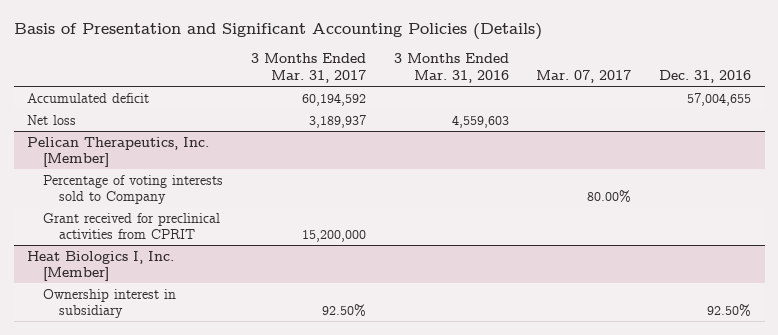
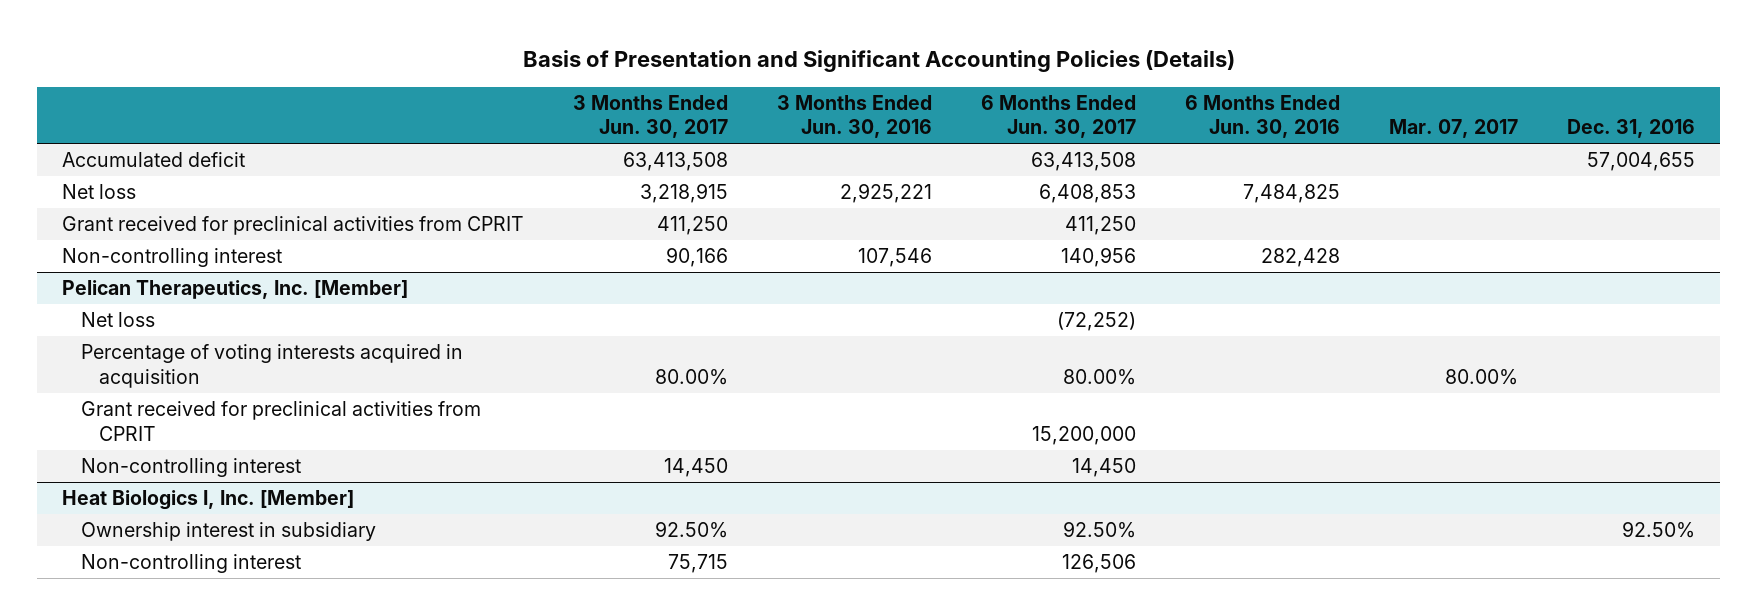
[250,53,366,83] 3 Months Ended Mar. 31, 2017 -> none
[393,53,509,83] 3 Months Ended Mar. 31, 2016 -> none
none -> [572,94,728,139] 3 Months Ended Jun. 30, 2017
none -> [777,94,933,139] 3 Months Ended Jun. 30, 2016
none -> [981,94,1137,139] 6 Months Ended Jun. 30, 2017
none -> [1185,94,1341,139] 6 Months Ended Jun. 30, 2016
none -> [61,216,524,236] Grant received for preclinical activities from CPRIT
none -> [61,248,282,268] Non-controlling interest
none -> [80,312,155,328] Net loss
[43,174,224,205] Percentage of voting interests sold to Company -> [80,344,463,388] Percentage of voting interests acquired in acquisition
none -> [80,458,301,478] Non-controlling interest
none -> [80,554,301,574] Non-controlling interest

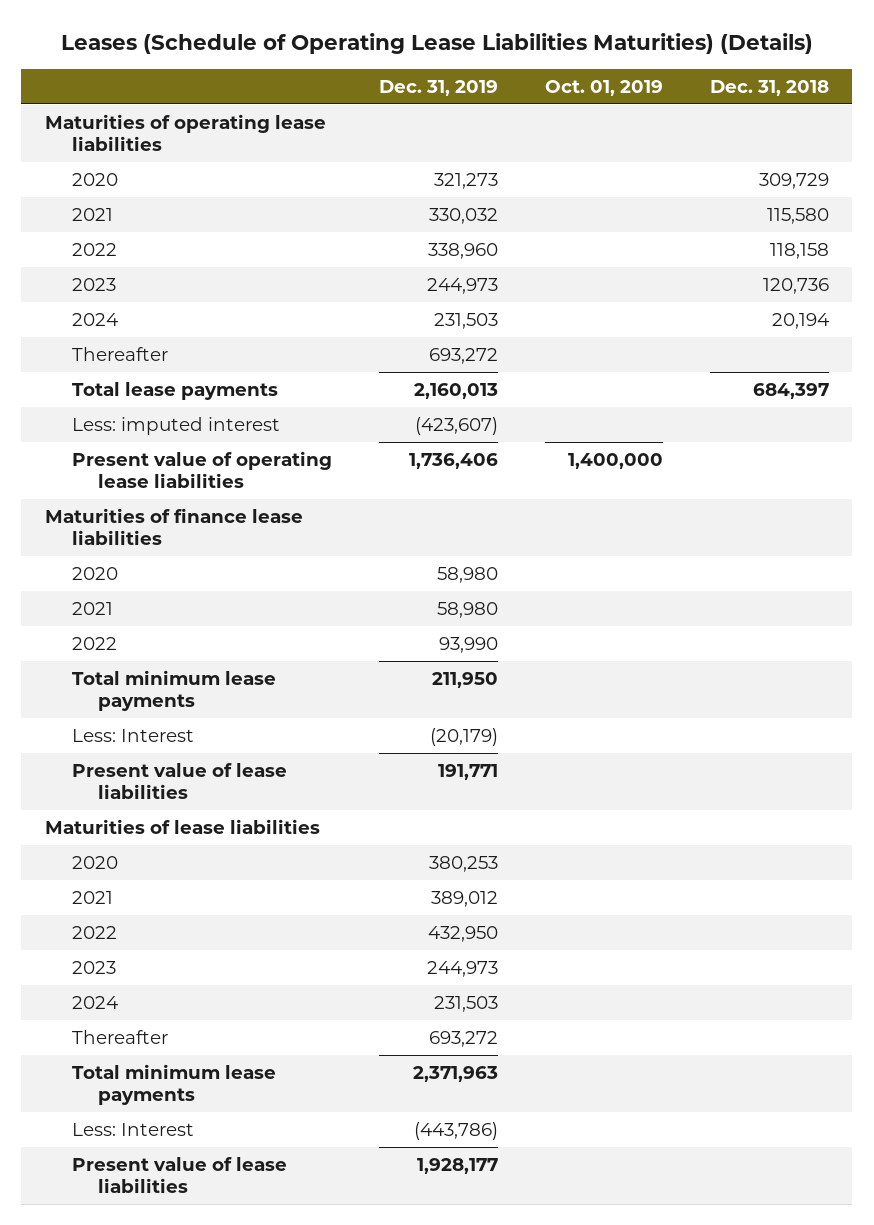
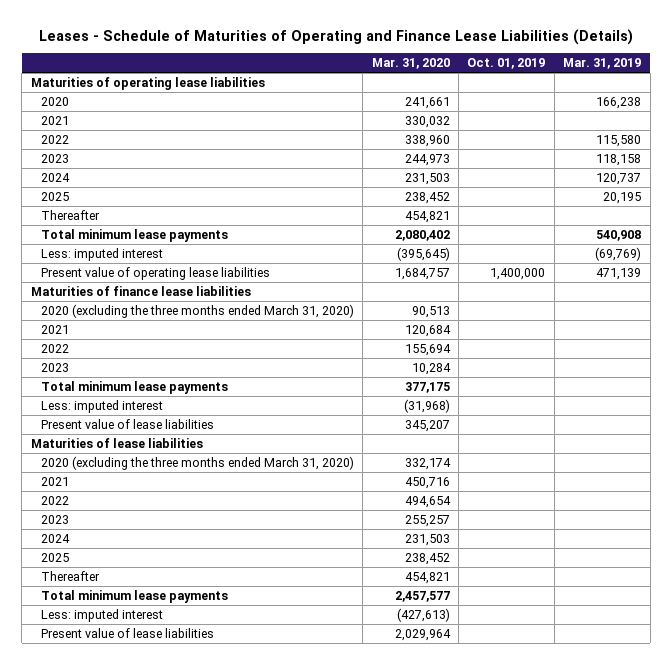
[60,33,813,55] Leases (Schedule of Operating Lease Liabilities Maturities) (Details) -> [38,28,633,45] Leases - Schedule of Maturities of Operating and Finance Lease Liabilities (Details)
[378,80,498,97] Dec. 31, 2019 -> none
[709,80,829,97] Dec. 31, 2018 -> none
none -> [371,58,450,70] Mar. 31, 2020
none -> [563,58,642,70] Mar. 31, 2019
none -> [40,191,69,201] 2025
[71,381,278,400] Total lease payments -> [40,228,228,242] Total minimum lease payments
[71,566,118,580] 2020 -> none
none -> [40,303,354,318] 2020 (excluding the three months ended March 31, 2020)
none -> [40,362,69,372] 2023
[71,728,194,742] Less: Interest -> [40,399,163,413] Less: imputed interest
[71,855,118,869] 2020 -> none
none -> [40,455,354,470] 2020 (excluding the three months ended March 31, 2020)
none -> [40,552,69,562] 2025
[71,1122,194,1136] Less: Interest -> [40,608,163,622] Less: imputed interest

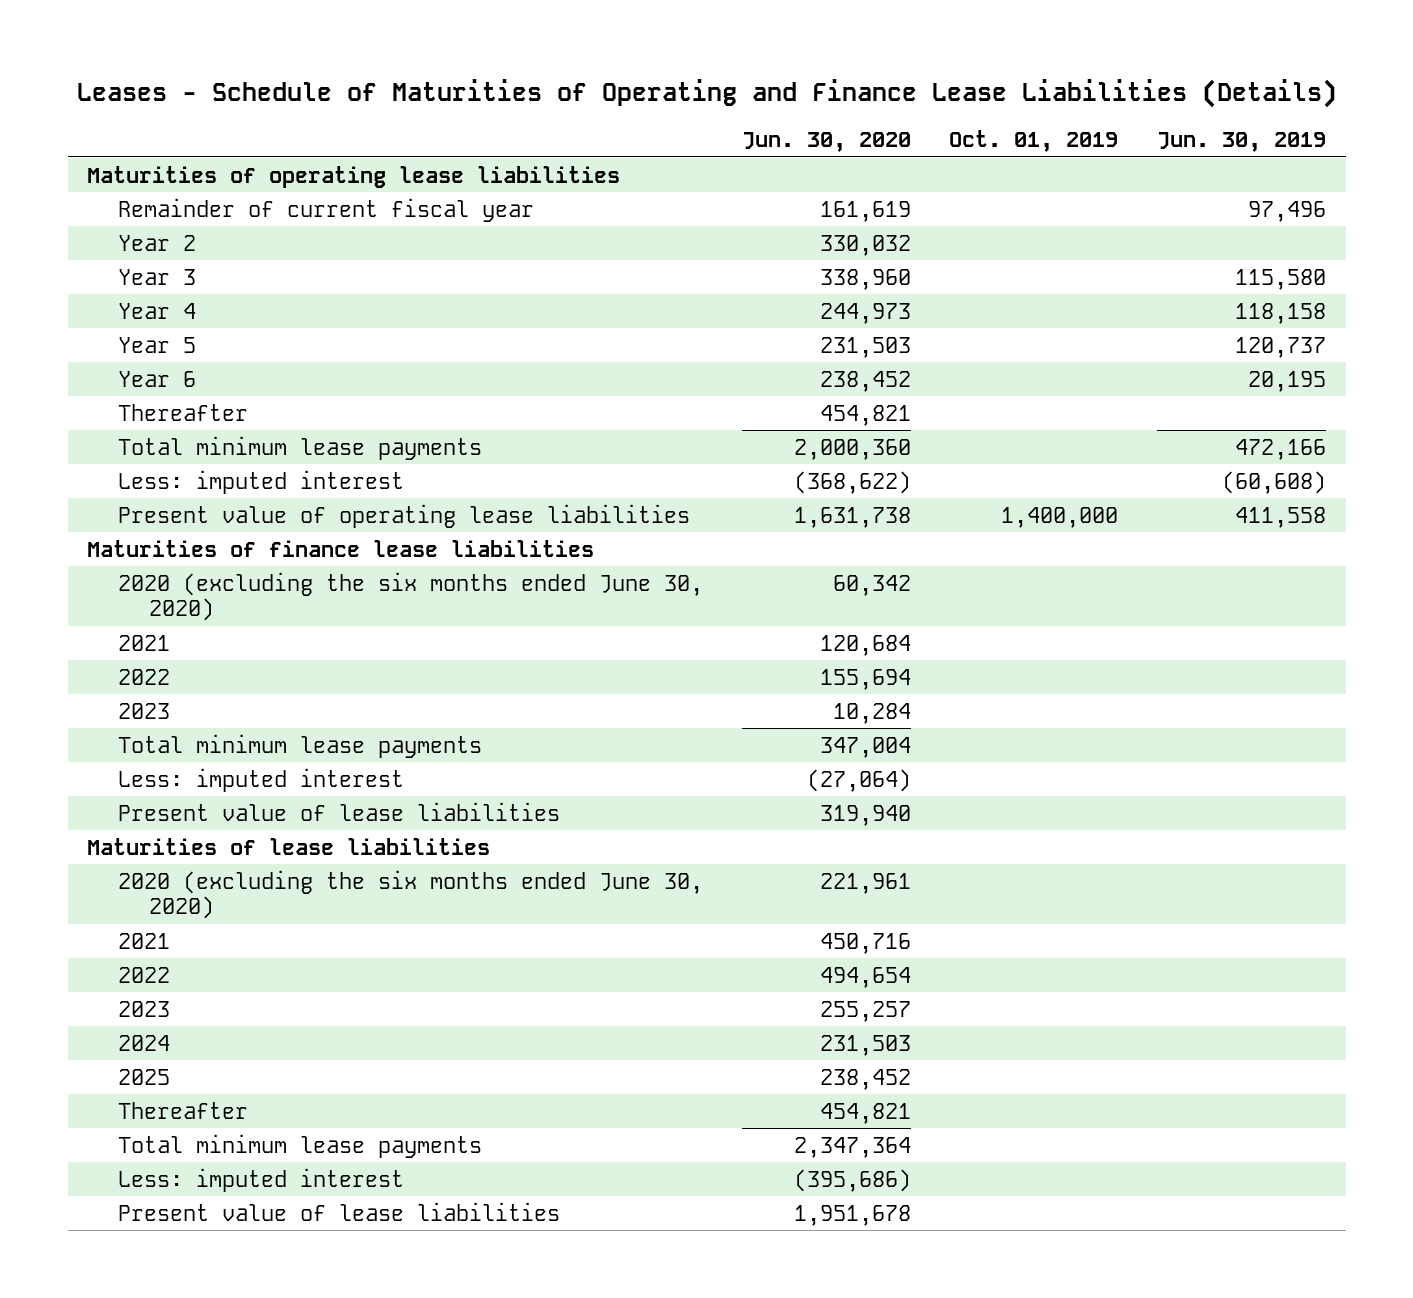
[371,58,450,70] Mar. 31, 2020 -> none
[563,58,642,70] Mar. 31, 2019 -> none
none -> [741,132,911,153] Jun. 30, 2020
none -> [1157,132,1327,153] Jun. 30, 2019
[40,96,69,106] 2020 -> [118,197,535,222] Remainder of current fiscal year
[40,115,69,125] 2021 -> [118,234,197,251] Year 2
[40,134,69,144] 2022 -> [118,268,197,285] Year 3
[40,153,69,163] 2023 -> [118,302,197,319] Year 4
[40,172,70,182] 2024 -> [118,336,197,353] Year 5
[40,191,69,201] 2025 -> [118,370,197,387] Year 6
[40,303,354,318] 2020 (excluding the three months ended March 31, 2020) -> [118,571,704,622] 2020 (excluding the six months ended June 30, 2020)
[40,455,354,470] 2020 (excluding the three months ended March 31, 2020) -> [118,869,704,920] 2020 (excluding the six months ended June 30, 2020)

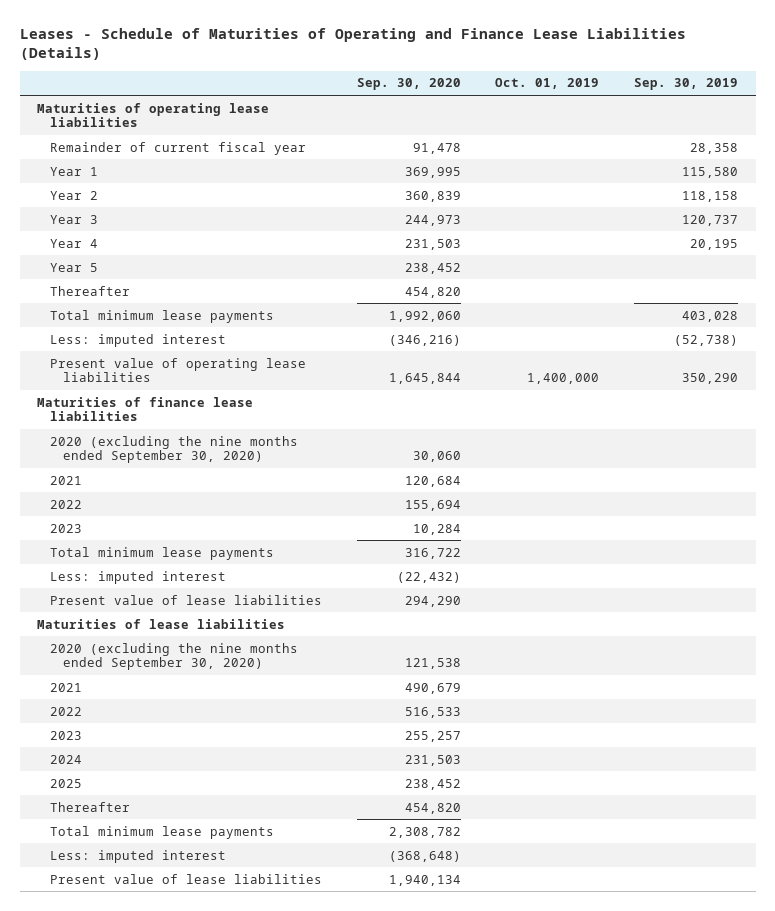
[741,132,911,153] Jun. 30, 2020 -> none
[1157,132,1327,153] Jun. 30, 2019 -> none
none -> [356,78,461,91] Sep. 30, 2020
none -> [634,78,739,91] Sep. 30, 2019
none -> [49,166,98,176] Year 1
[118,370,197,387] Year 6 -> none
[118,571,704,622] 2020 (excluding the six months ended June 30, 2020) -> [49,435,298,464] 2020 (excluding the nine months ended September 30, 2020)
[118,869,704,920] 2020 (excluding the six months ended June 30, 2020) -> [49,642,298,671] 2020 (excluding the nine months ended September 30, 2020)

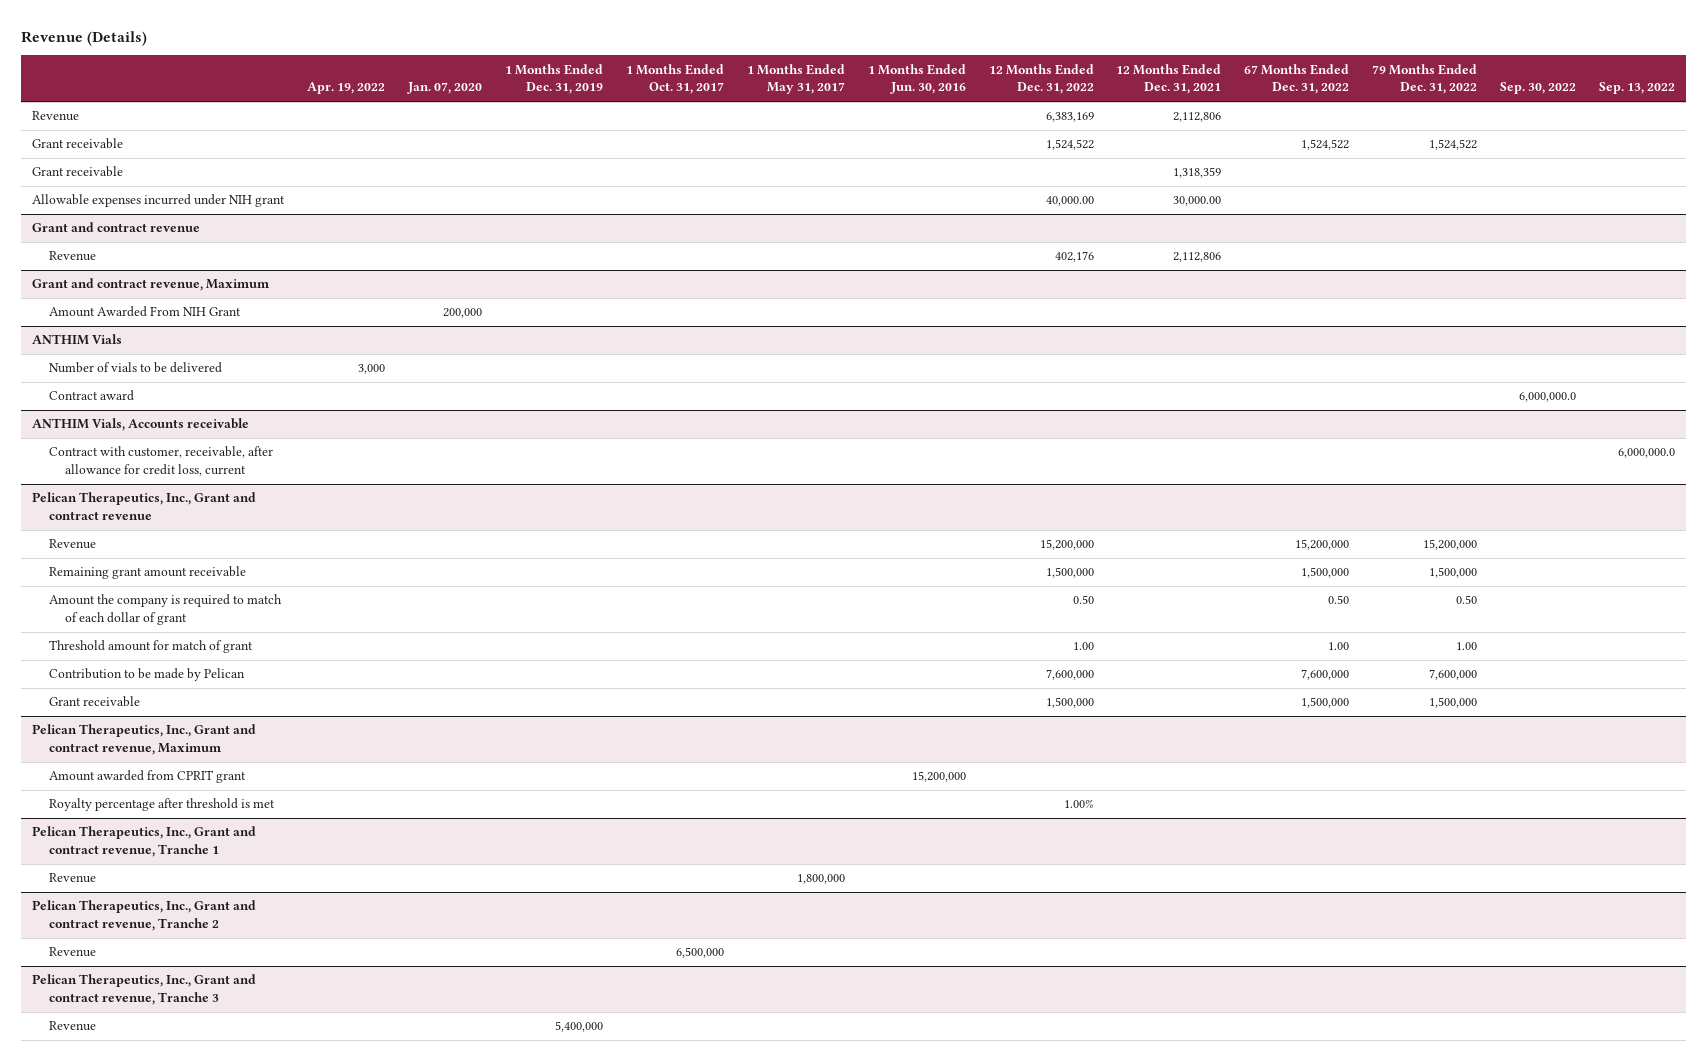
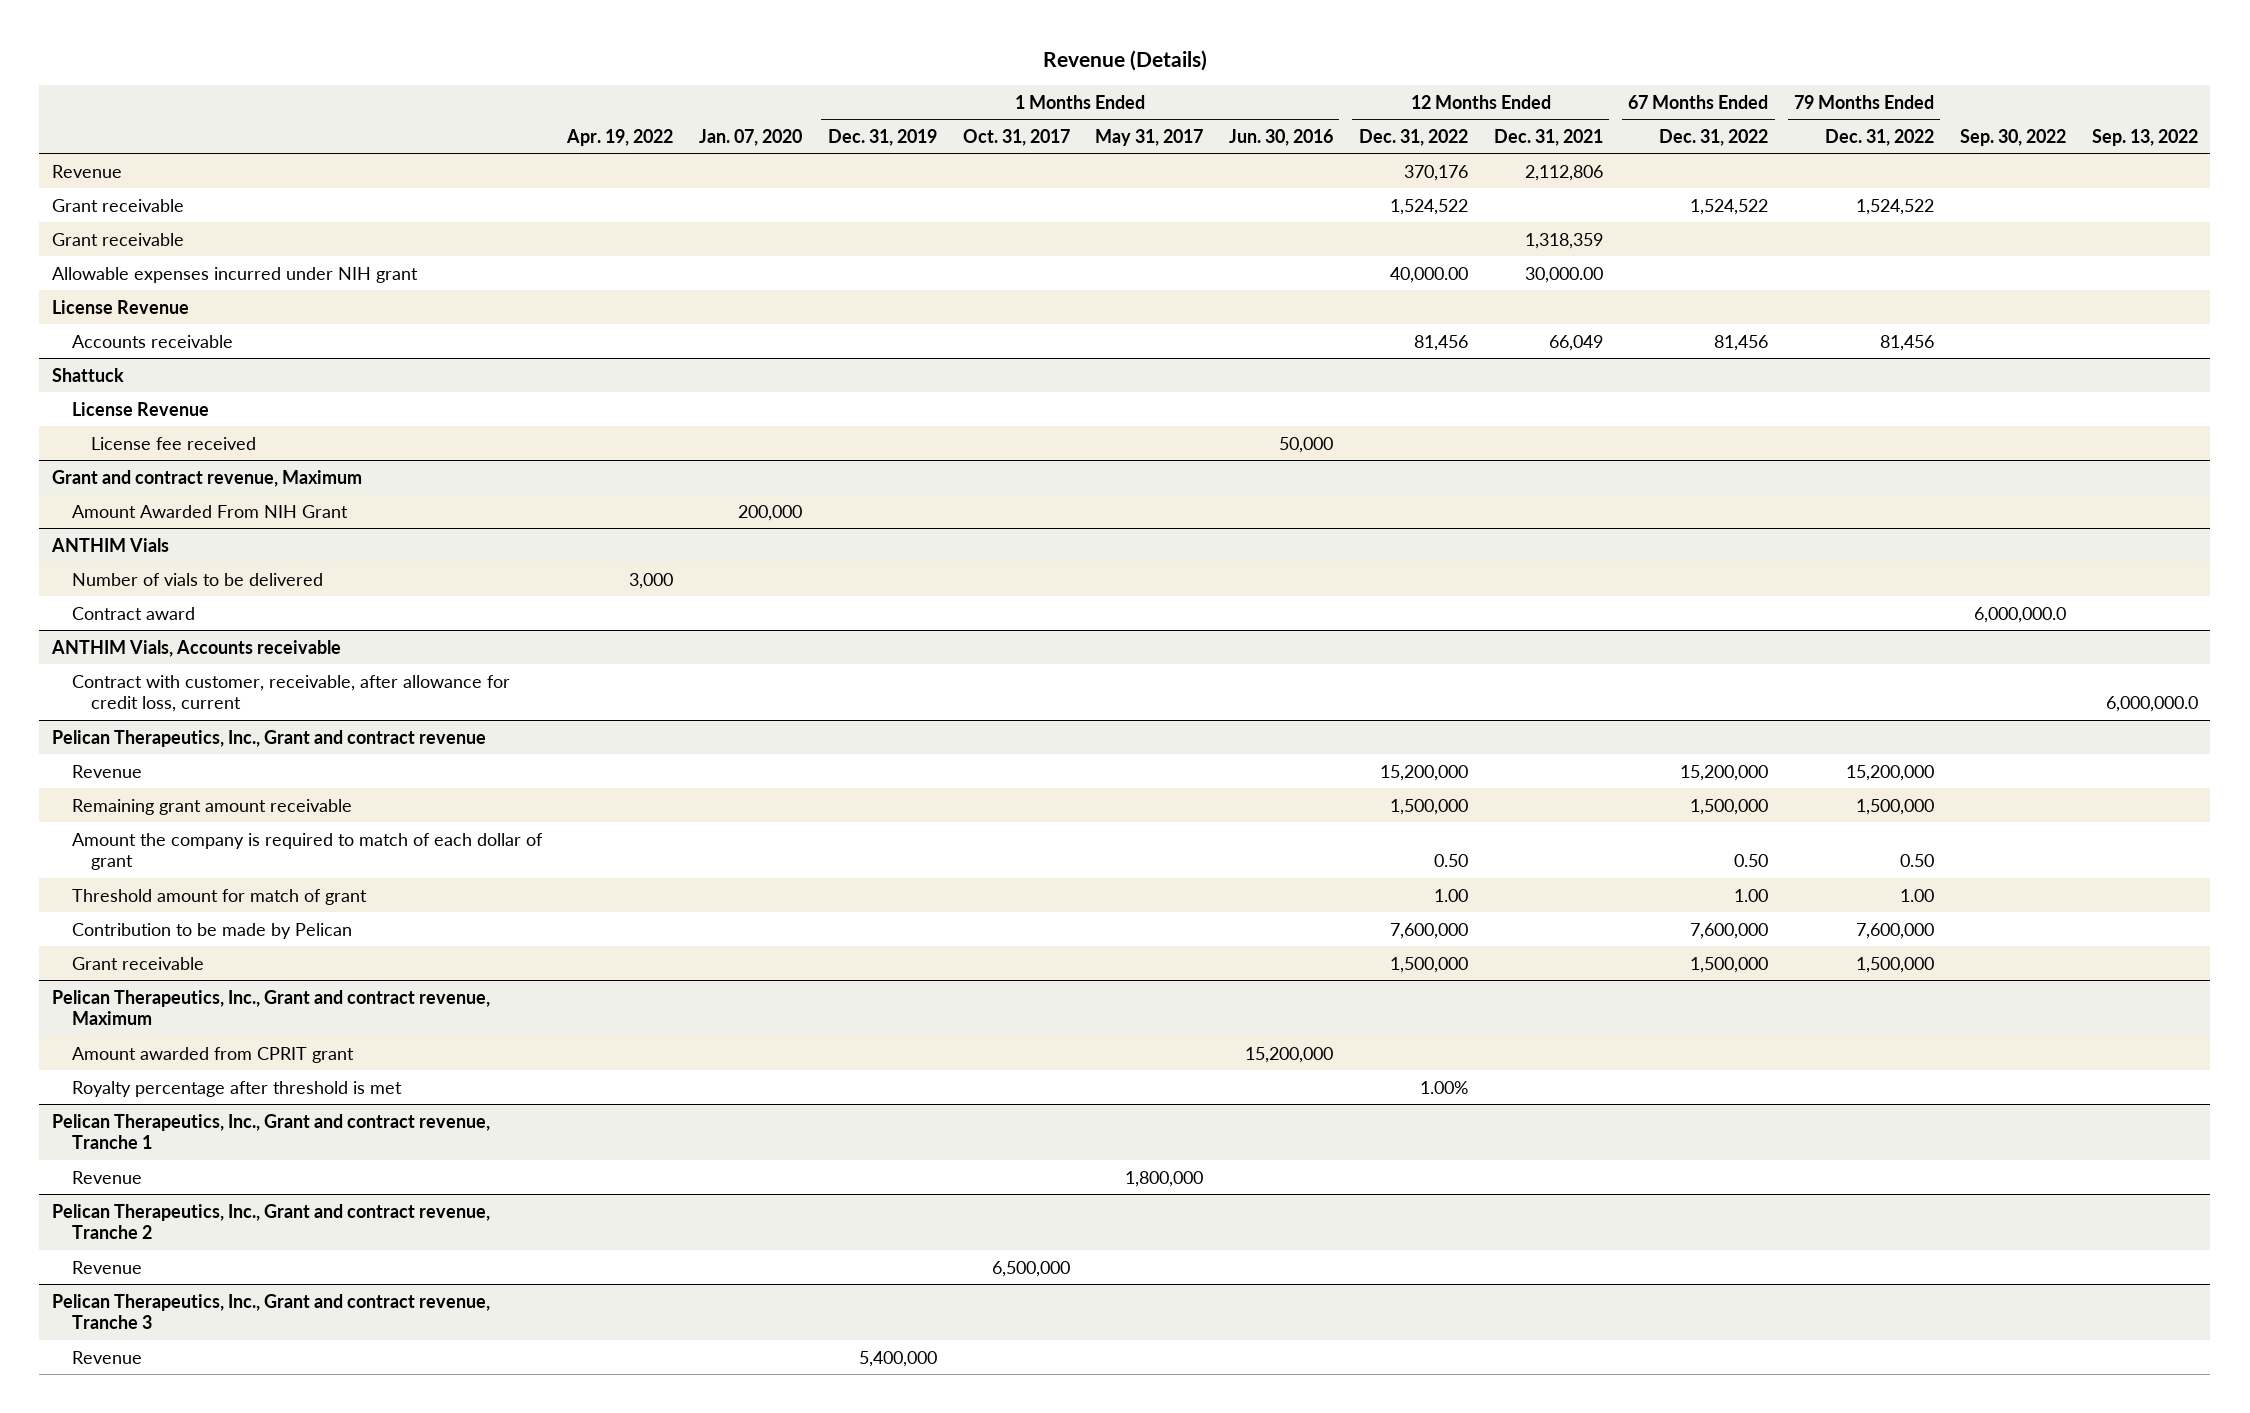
[1045,112,1094,123] 6,383,169 -> [1403,164,1468,181] 370,176
[32,222,201,233] Grant and contract revenue -> none
[48,251,96,262] Revenue -> none
none -> [52,299,190,314] License Revenue
none -> [71,334,233,348] Accounts receivable
none -> [52,367,125,382] Shattuck
none -> [71,401,209,416] License Revenue
none -> [90,436,256,450] License fee received

